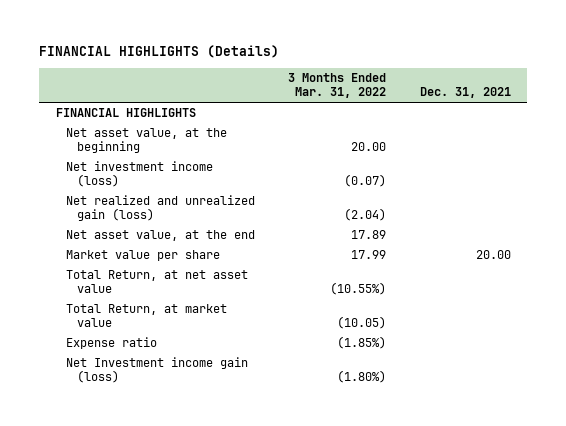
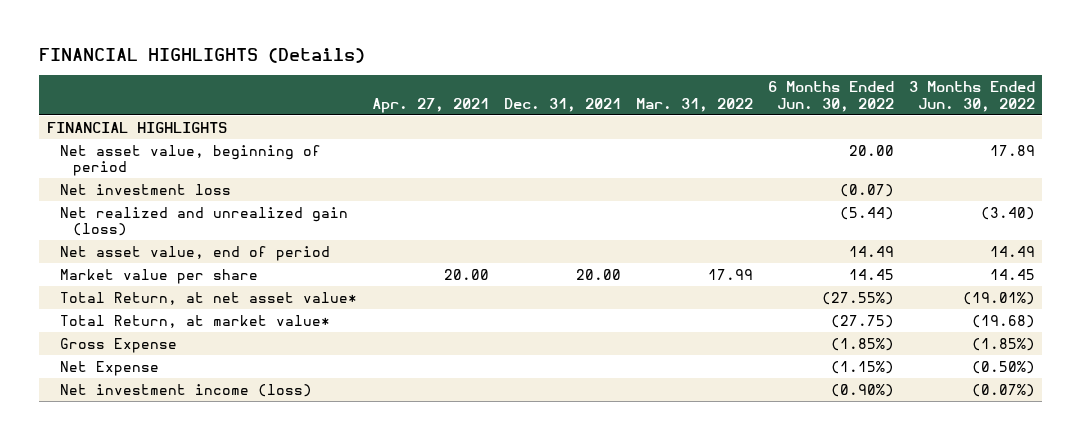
[288,72,387,99] 3 Months Ended Mar. 31, 2022 -> none
none -> [371,97,489,113] Apr. 27, 2021
none -> [635,97,753,112] Mar. 31, 2022
none -> [767,81,894,112] 6 Months Ended Jun. 30, 2022
none -> [908,81,1035,112] 3 Months Ended Jun. 30, 2022
[66,128,228,154] Net asset value, at the beginning -> [59,144,321,177] Net asset value, beginning of period
none -> [59,183,231,195] Net investment loss
[66,230,256,242] Net asset value, at the end -> [59,245,330,261] Net asset value, end of period
[66,357,249,384] Net Investment income gain (loss) -> none
[66,270,249,294] Total Return, at net asset value -> [59,291,357,305] Total Return, at net asset value*
[66,304,228,328] Total Return, at market value -> [59,314,330,328] Total Return, at market value*
none -> [59,337,177,353] Gross Expense
[66,337,158,350] Expense ratio -> [59,360,159,376] Net Expense
[66,161,214,188] Net investment income (loss) -> [59,383,312,397] Net investment income (loss)

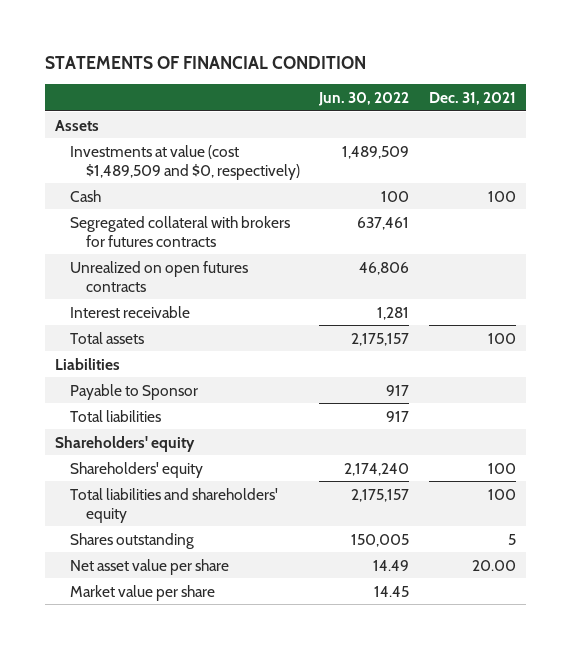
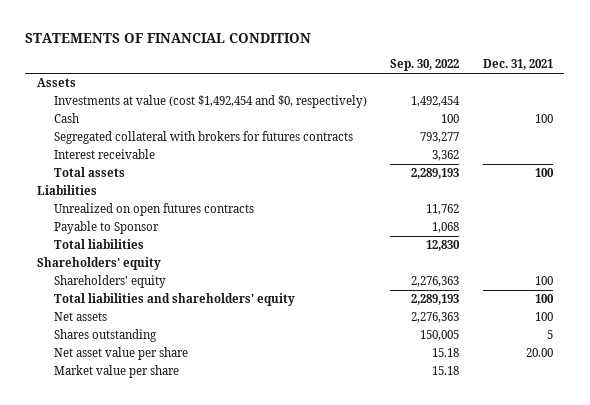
[318,91,410,106] Jun. 30, 2022 -> none
none -> [390,59,460,72] Sep. 30, 2022
[70,144,300,180] Investments at value (cost $1,489,509 and $0, respectively) -> [53,95,367,109] Investments at value (cost $1,492,454 and $0, respectively)
[70,260,249,292] Unrealized on open futures contracts -> [53,203,254,217] Unrealized on open futures contracts
none -> [53,312,107,322] Net assets

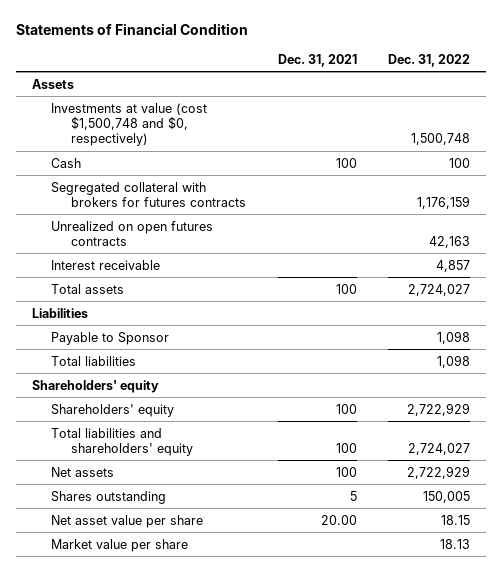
[25,33,312,44] STATEMENTS OF FINANCIAL CONDITION -> [15,23,248,36] Statements of Financial Condition
[390,59,460,72] Sep. 30, 2022 -> none
none -> [388,53,471,67] Dec. 31, 2022
[53,95,367,109] Investments at value (cost $1,492,454 and $0, respectively) -> [51,102,208,147] Investments at value (cost $1,500,748 and $0, respectively)
[53,203,254,217] Unrealized on open futures contracts -> [51,220,214,246] Unrealized on open futures contracts

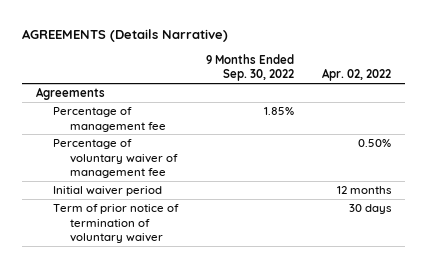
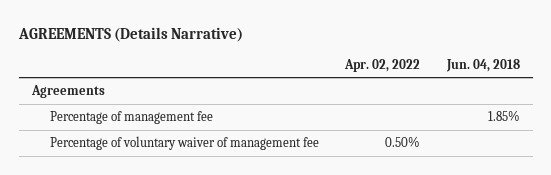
[205,53,294,82] 9 Months Ended Sep. 30, 2022 -> none
none -> [445,58,520,72] Jun. 04, 2018
[52,185,162,196] Initial waiver period -> none
[52,203,179,244] Term of prior notice of termination of voluntary waiver -> none

